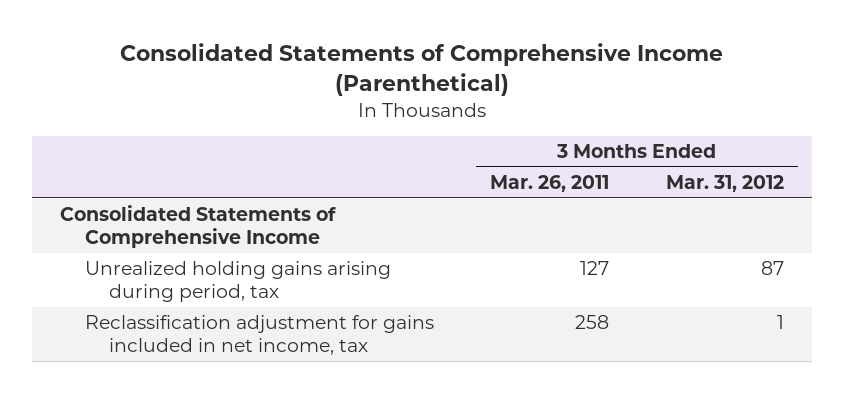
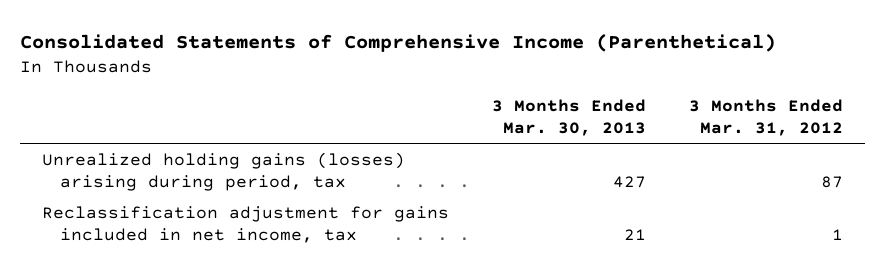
[490,175,610,193] Mar. 26, 2011 -> none
none -> [492,98,647,137] 3 Months Ended Mar. 30, 2013
[60,205,337,249] Consolidated Statements of Comprehensive Income -> none
[84,261,391,303] Unrealized holding gains arising during period, tax -> [41,151,405,191] Unrealized holding gains (losses) arising during period, tax

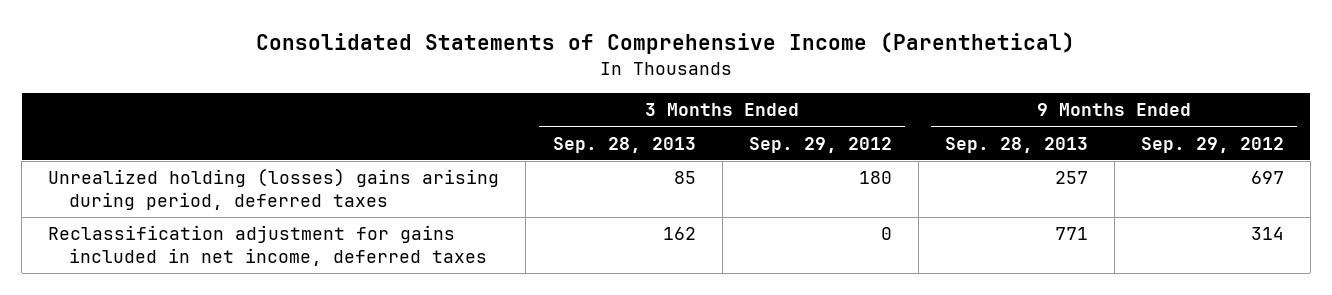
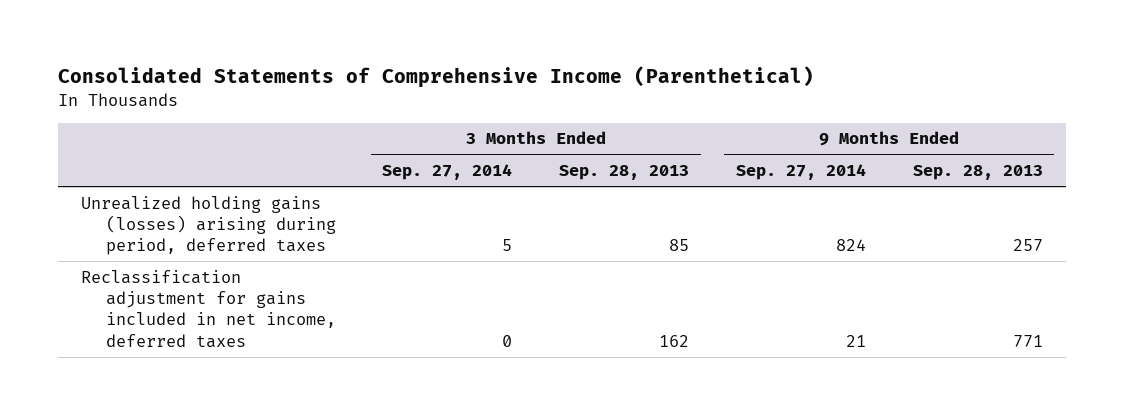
[748,136,892,153] Sep. 29, 2012 -> none
[1140,136,1284,153] Sep. 29, 2012 -> none
none -> [382,164,513,181] Sep. 27, 2014
none -> [735,164,866,181] Sep. 27, 2014
[48,168,500,210] Unrealized holding (losses) gains arising during period, deferred taxes -> [80,195,336,256] Unrealized holding gains (losses) arising during period, deferred taxes

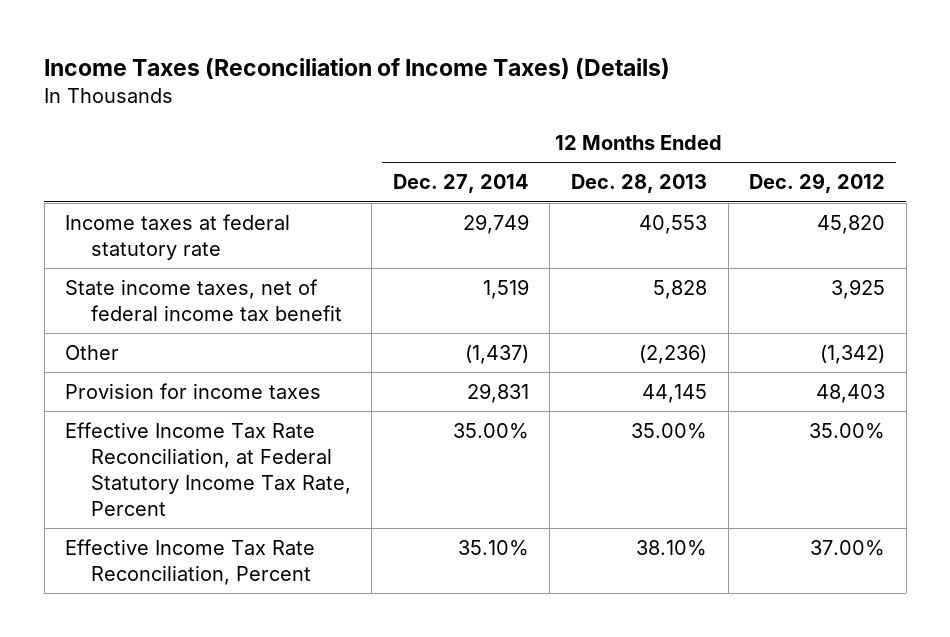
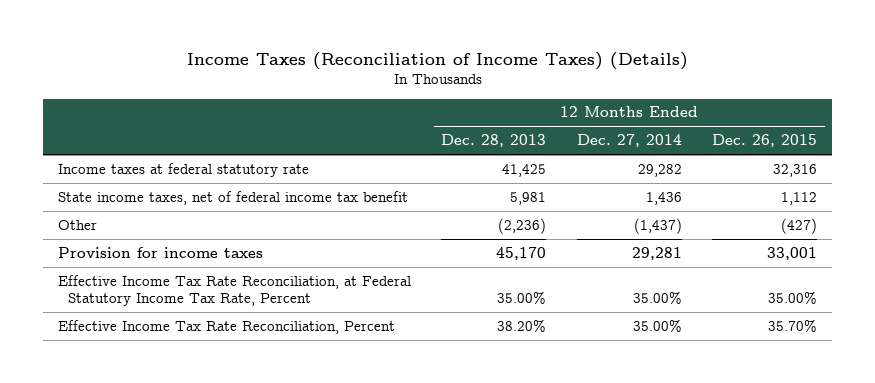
[749,173,886,194] Dec. 29, 2012 -> none
none -> [712,134,818,148] Dec. 26, 2015
[462,214,529,235] 29,749 -> [637,163,682,177] 29,282
[638,215,707,235] 40,553 -> [502,163,547,177] 41,425
[482,279,529,300] 1,519 -> [645,191,682,205] 1,436
[652,280,707,300] 5,828 -> [510,191,547,205] 5,981
[466,383,529,404] 29,831 -> [631,246,682,260] 29,281
[641,384,707,404] 44,145 -> [496,246,547,260] 45,170
[457,540,529,557] 35.10% -> [632,318,682,332] 35.00%
[635,540,707,557] 38.10% -> [497,318,547,332] 38.20%

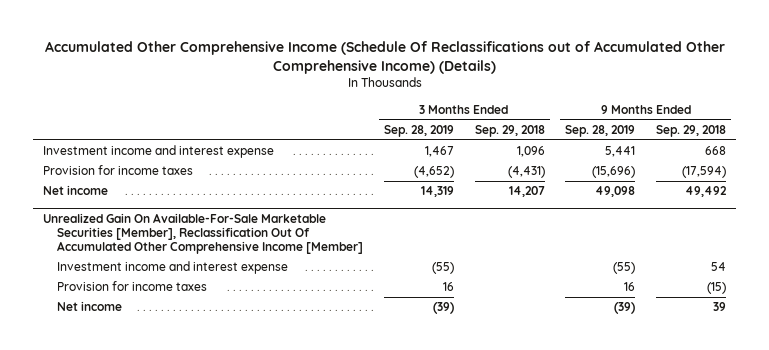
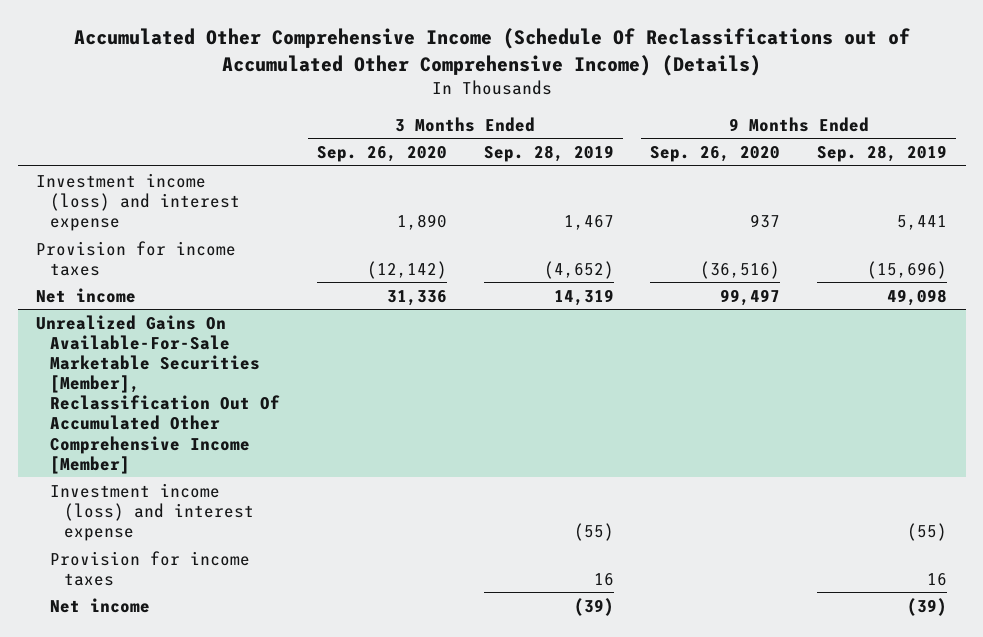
[474,125,545,138] Sep. 29, 2018 -> none
[655,125,726,138] Sep. 29, 2018 -> none
none -> [316,146,447,163] Sep. 26, 2020
none -> [650,146,781,163] Sep. 26, 2020
[43,145,275,159] Investment income and interest expense -> [36,172,240,231] Investment income (loss) and interest expense
[43,212,364,255] Unrealized Gain On Available-For-Sale Marketable Securities [Member], Reclassification Out Of Accumulated Other Comprehensive Income [Member] -> [36,314,280,474] Unrealized Gains On Available-For-Sale Marketable Securities [Member], Reclassification Out Of Accumulated Other Comprehensive Income [Member]
[57,261,289,275] Investment income and interest expense -> [49,482,254,541] Investment income (loss) and interest expense

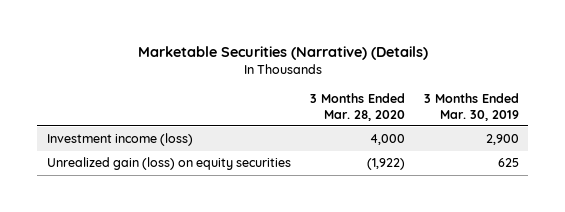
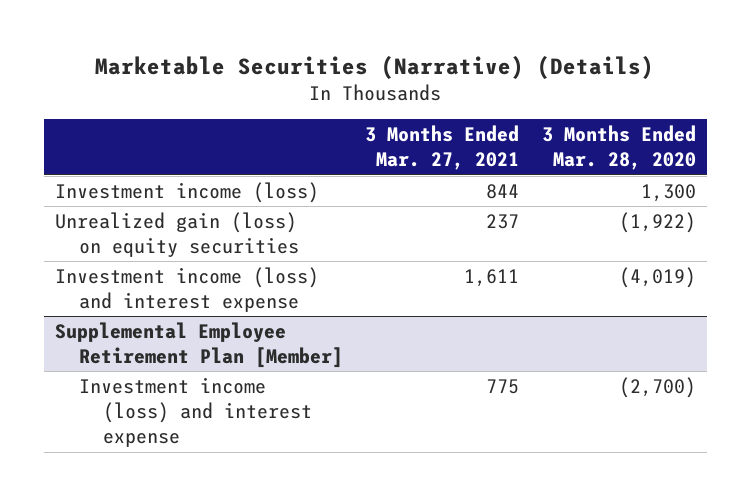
[423,92,519,121] 3 Months Ended Mar. 30, 2019 -> none
none -> [365,125,520,171] 3 Months Ended Mar. 27, 2021
[369,134,405,146] 4,000 -> [640,183,696,202] 1,300
none -> [55,266,320,313] Investment income (loss) and interest expense
none -> [55,321,343,369] Supplemental Employee Retirement Plan [Member]
none -> [78,376,312,448] Investment income (loss) and interest expense

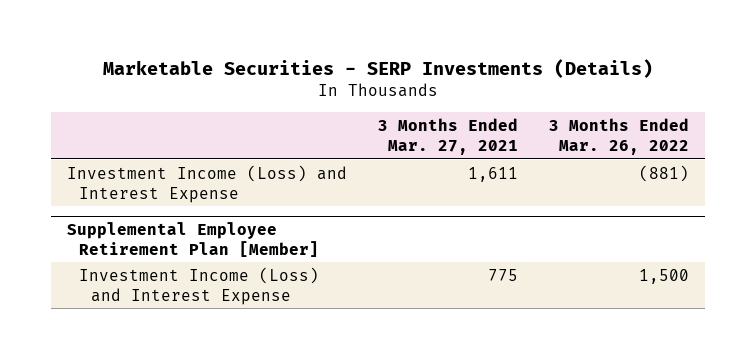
[95,55,655,79] Marketable Securities (Narrative) (Details) -> [103,59,654,79] Marketable Securities - SERP Investments (Details)
[541,125,696,171] 3 Months Ended Mar. 28, 2020 -> none
none -> [549,117,690,155] 3 Months Ended Mar. 26, 2022
[55,181,320,203] Investment income (loss) -> none
[55,211,299,258] Unrealized gain (loss) on equity securities -> none
[55,266,320,313] Investment income (loss) and interest expense -> [66,164,347,203] Investment Income (Loss) and Interest Expense
[78,376,312,448] Investment income (loss) and interest expense -> [78,266,319,305] Investment Income (Loss) and Interest Expense

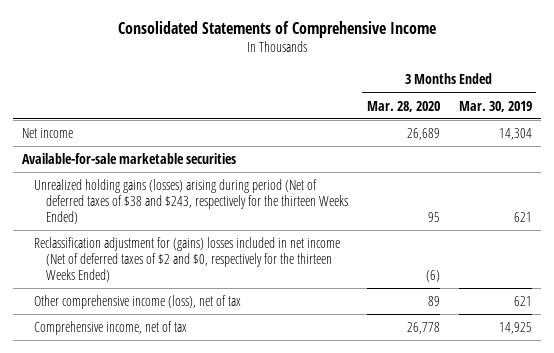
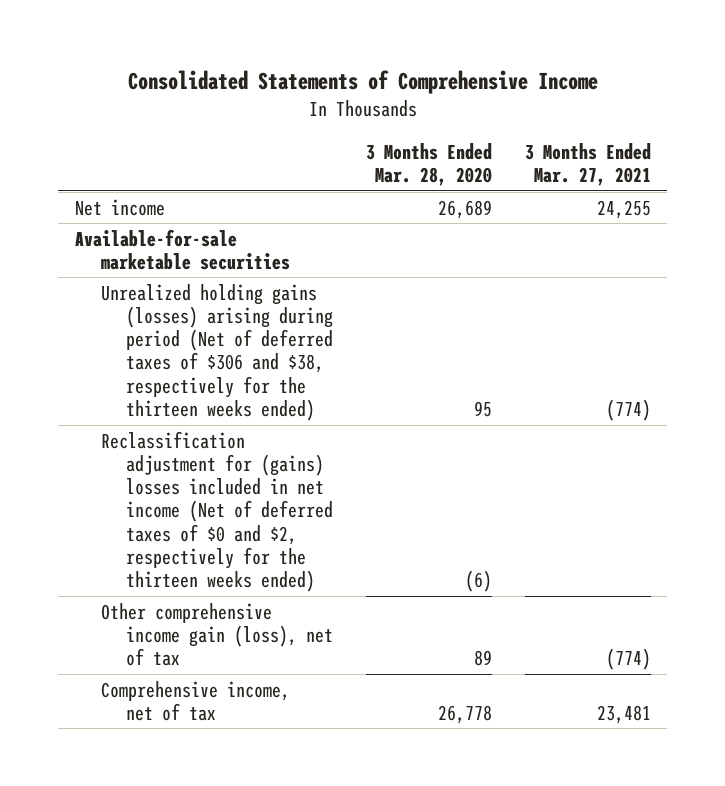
[458,100,532,112] Mar. 30, 2019 -> none
none -> [524,142,651,187] 3 Months Ended Mar. 27, 2021
[34,179,348,225] Unrealized holding gains (losses) arising during period (Net of deferred taxes of $38 and $243, respectively for the thirteen Weeks Ended) -> [100,283,334,421] Unrealized holding gains (losses) arising during period (Net of deferred taxes of $306 and $38, respectively for the thirteen weeks ended)
[34,237,341,283] Reclassification adjustment for (gains) losses included in net income (Net of deferred taxes of $2 and $0, respectively for the thirteen Weeks Ended) -> [100,430,334,593] Reclassification adjustment for (gains) losses included in net income (Net of deferred taxes of $0 and $2, respectively for the thirteen weeks ended)
[34,295,242,310] Other comprehensive income (loss), net of tax -> [100,602,334,667] Other comprehensive income gain (loss), net of tax

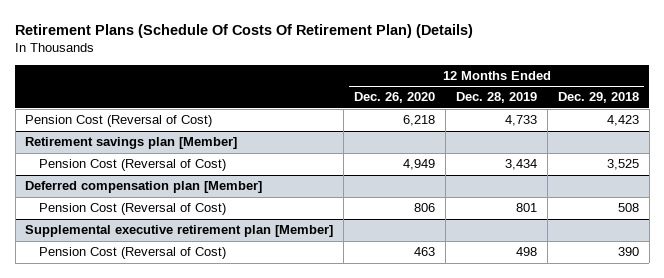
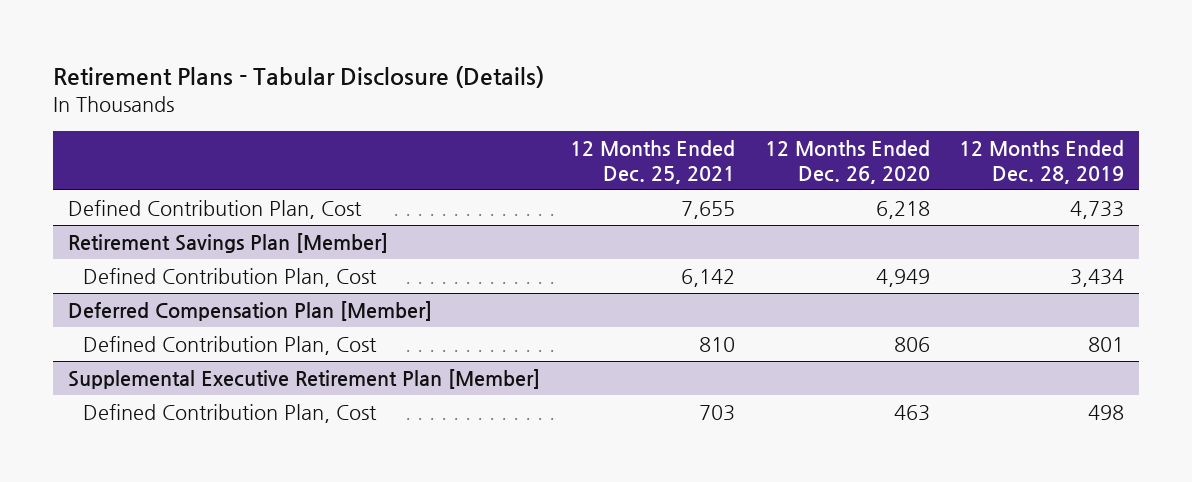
[15,23,474,38] Retirement Plans (Schedule Of Costs Of Retirement Plan) (Details) -> [52,65,544,88] Retirement Plans - Tabular Disclosure (Details)
[557,92,639,104] Dec. 29, 2018 -> none
none -> [569,139,735,185] 12 Months Ended Dec. 25, 2021
[25,115,213,128] Pension Cost (Reversal of Cost) -> [67,199,362,219] Defined Contribution Plan, Cost
[25,137,238,150] Retirement savings plan [Member] -> [67,232,388,253] Retirement Savings Plan [Member]
[39,159,227,172] Pension Cost (Reversal of Cost) -> [82,267,377,287] Defined Contribution Plan, Cost
[25,181,263,194] Deferred compensation plan [Member] -> [67,300,432,321] Deferred Compensation Plan [Member]
[39,203,227,216] Pension Cost (Reversal of Cost) -> [82,335,377,355] Defined Contribution Plan, Cost
[25,225,334,238] Supplemental executive retirement plan [Member] -> [67,368,540,389] Supplemental Executive Retirement Plan [Member]
[39,247,227,260] Pension Cost (Reversal of Cost) -> [82,403,377,423] Defined Contribution Plan, Cost

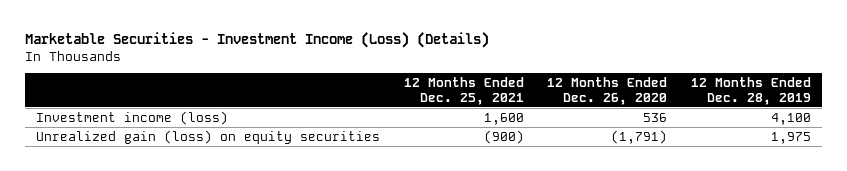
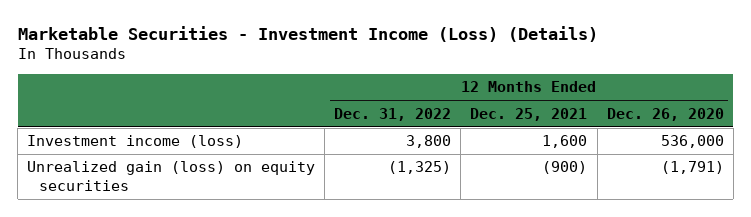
[690,76,811,105] 12 Months Ended Dec. 28, 2019 -> none
none -> [334,107,452,121] Dec. 31, 2022
[643,112,668,122] 536 -> [660,135,724,149] 536,000

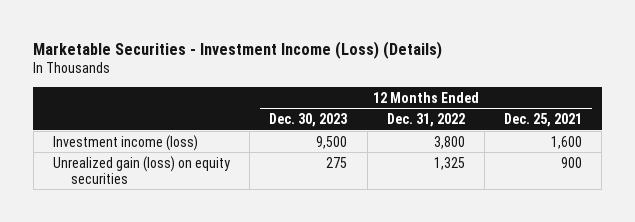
[606,107,724,121] Dec. 26, 2020 -> none
none -> [269,113,348,128] Dec. 30, 2023
[388,161,452,175] (1,325) -> [433,156,465,170] 1,325
[542,161,588,175] (900) -> [561,156,583,168] 900

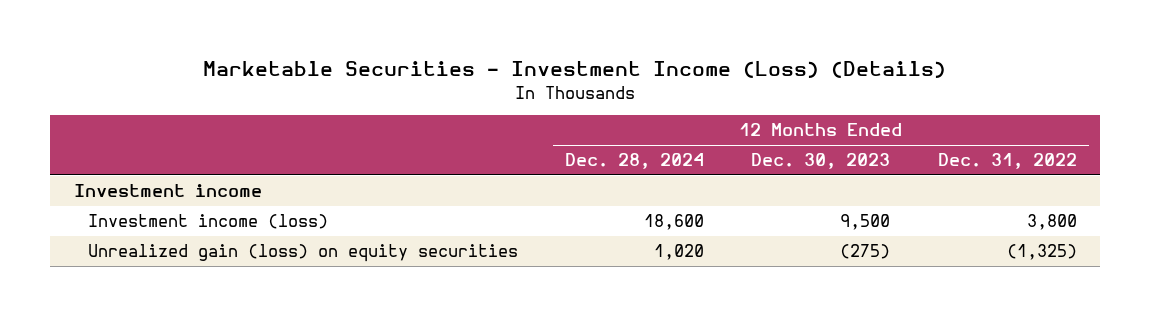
[504,113,583,128] Dec. 25, 2021 -> none
none -> [565,153,705,170] Dec. 28, 2024
none -> [73,184,262,198] Investment income
[326,156,348,168] 275 -> [840,244,891,260] (275)
[433,156,465,170] 1,325 -> [1006,244,1077,261] (1,325)

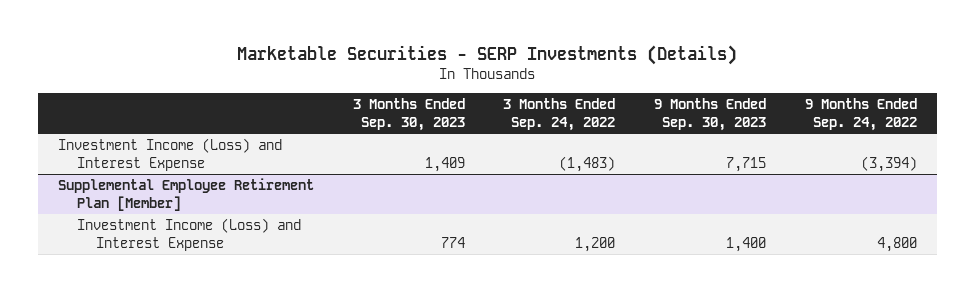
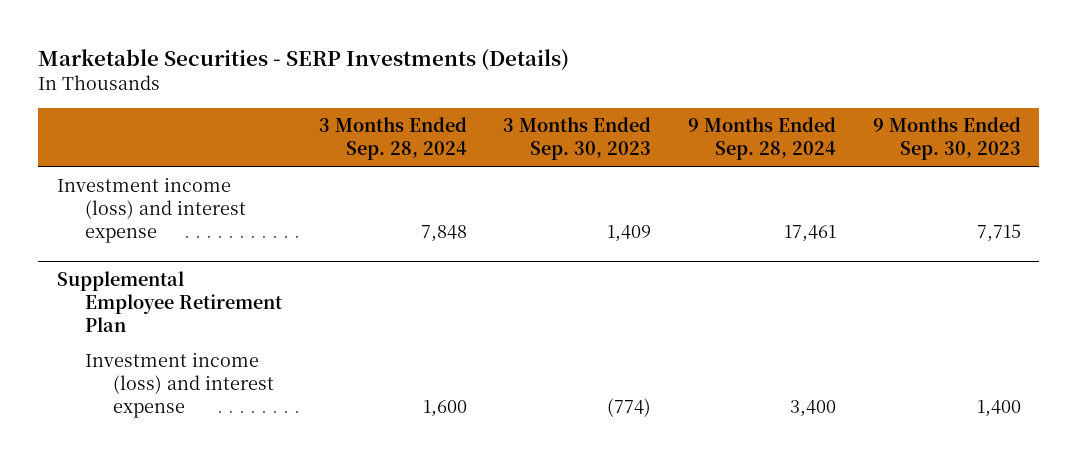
[503,98,616,132] 3 Months Ended Sep. 24, 2022 -> none
[805,98,918,132] 9 Months Ended Sep. 24, 2022 -> none
none -> [318,117,467,161] 3 Months Ended Sep. 28, 2024
none -> [688,117,837,161] 9 Months Ended Sep. 28, 2024
[57,137,282,172] Investment Income (Loss) and Interest Expense -> [56,177,246,244] Investment income (loss) and interest expense
[57,177,314,212] Supplemental Employee Retirement Plan [Member] -> [56,270,282,332] Supplemental Employee Retirement Plan
[76,217,301,252] Investment Income (Loss) and Interest Expense -> [84,352,274,419] Investment income (loss) and interest expense
[440,237,465,249] 774 -> [607,398,652,418] (774)

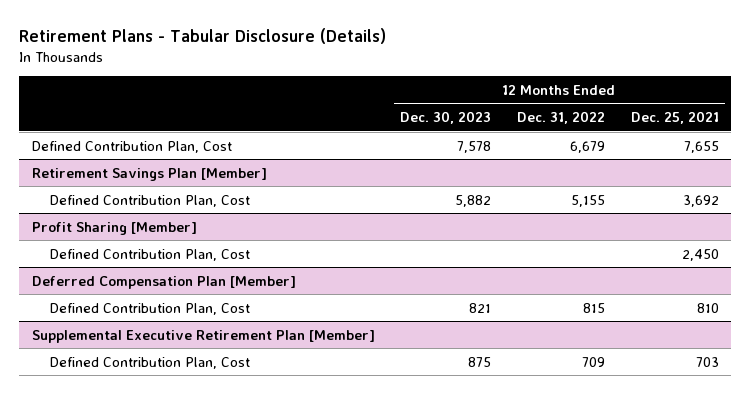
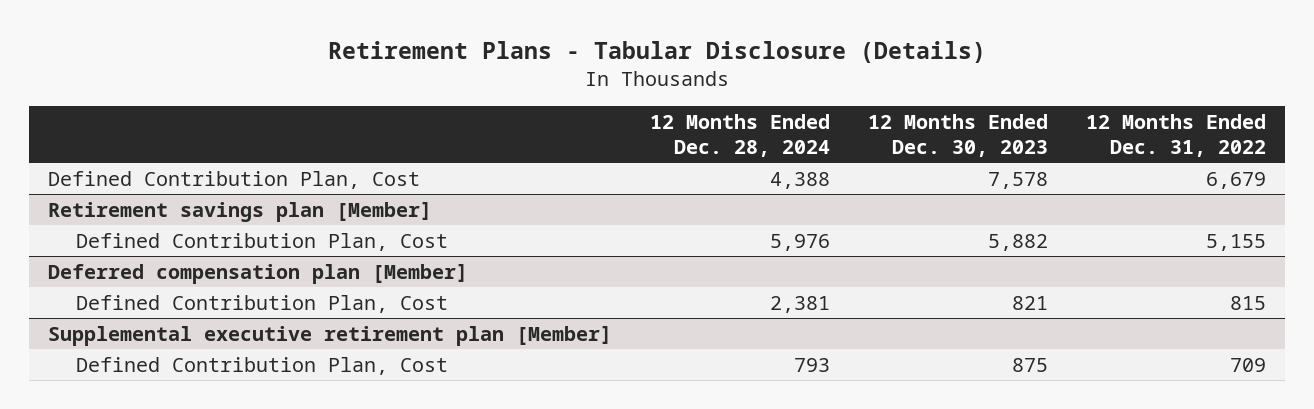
[630,111,719,125] Dec. 25, 2021 -> none
none -> [649,113,830,157] 12 Months Ended Dec. 28, 2024
[31,167,267,181] Retirement Savings Plan [Member] -> [47,201,432,222] Retirement savings plan [Member]
[31,221,197,235] Profit Sharing [Member] -> none
[50,248,251,261] Defined Contribution Plan, Cost -> none
[31,275,296,289] Deferred Compensation Plan [Member] -> [47,263,468,284] Deferred compensation plan [Member]
[31,329,375,343] Supplemental Executive Retirement Plan [Member] -> [47,325,612,346] Supplemental executive retirement plan [Member]

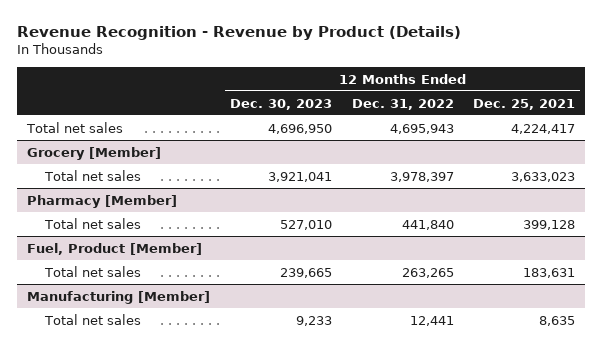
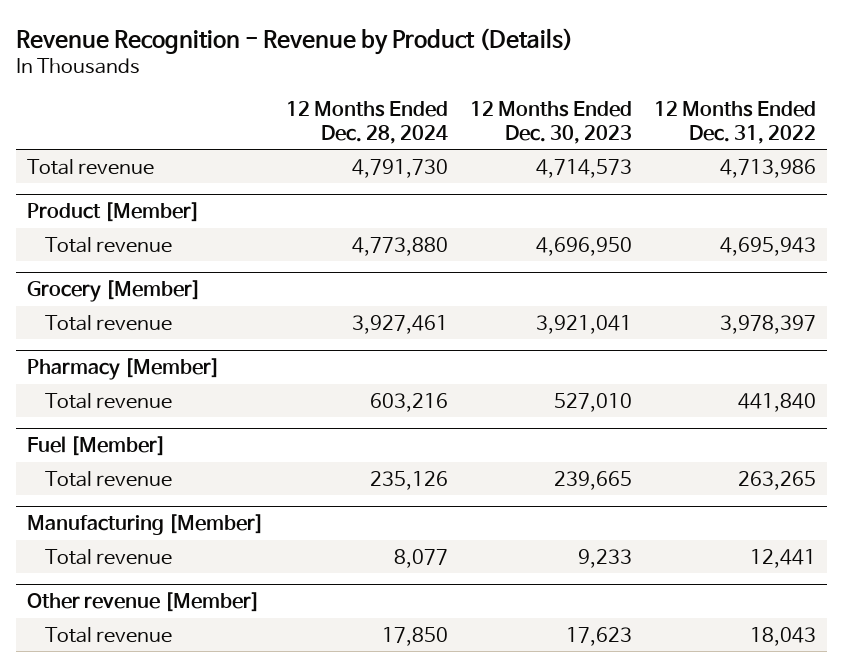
[473,98,576,110] Dec. 25, 2021 -> none
none -> [285,101,448,144] 12 Months Ended Dec. 28, 2024
[25,121,123,133] Total net sales -> [26,158,154,175] Total revenue
[267,123,332,134] 4,696,950 -> [535,158,632,178] 4,714,573
[389,123,454,134] 4,695,943 -> [719,158,816,178] 4,713,986
none -> [26,202,200,223] Product [Member]
none -> [44,236,172,253] Total revenue
[43,169,141,181] Total net sales -> [44,314,172,331] Total revenue
[43,217,141,229] Total net sales -> [44,392,172,409] Total revenue
[26,242,202,255] Fuel, Product [Member] -> [26,436,166,457] Fuel [Member]
[43,265,141,277] Total net sales -> [44,470,172,487] Total revenue
[43,313,141,325] Total net sales -> [44,548,172,565] Total revenue
none -> [26,592,260,613] Other revenue [Member]
none -> [44,626,172,643] Total revenue

